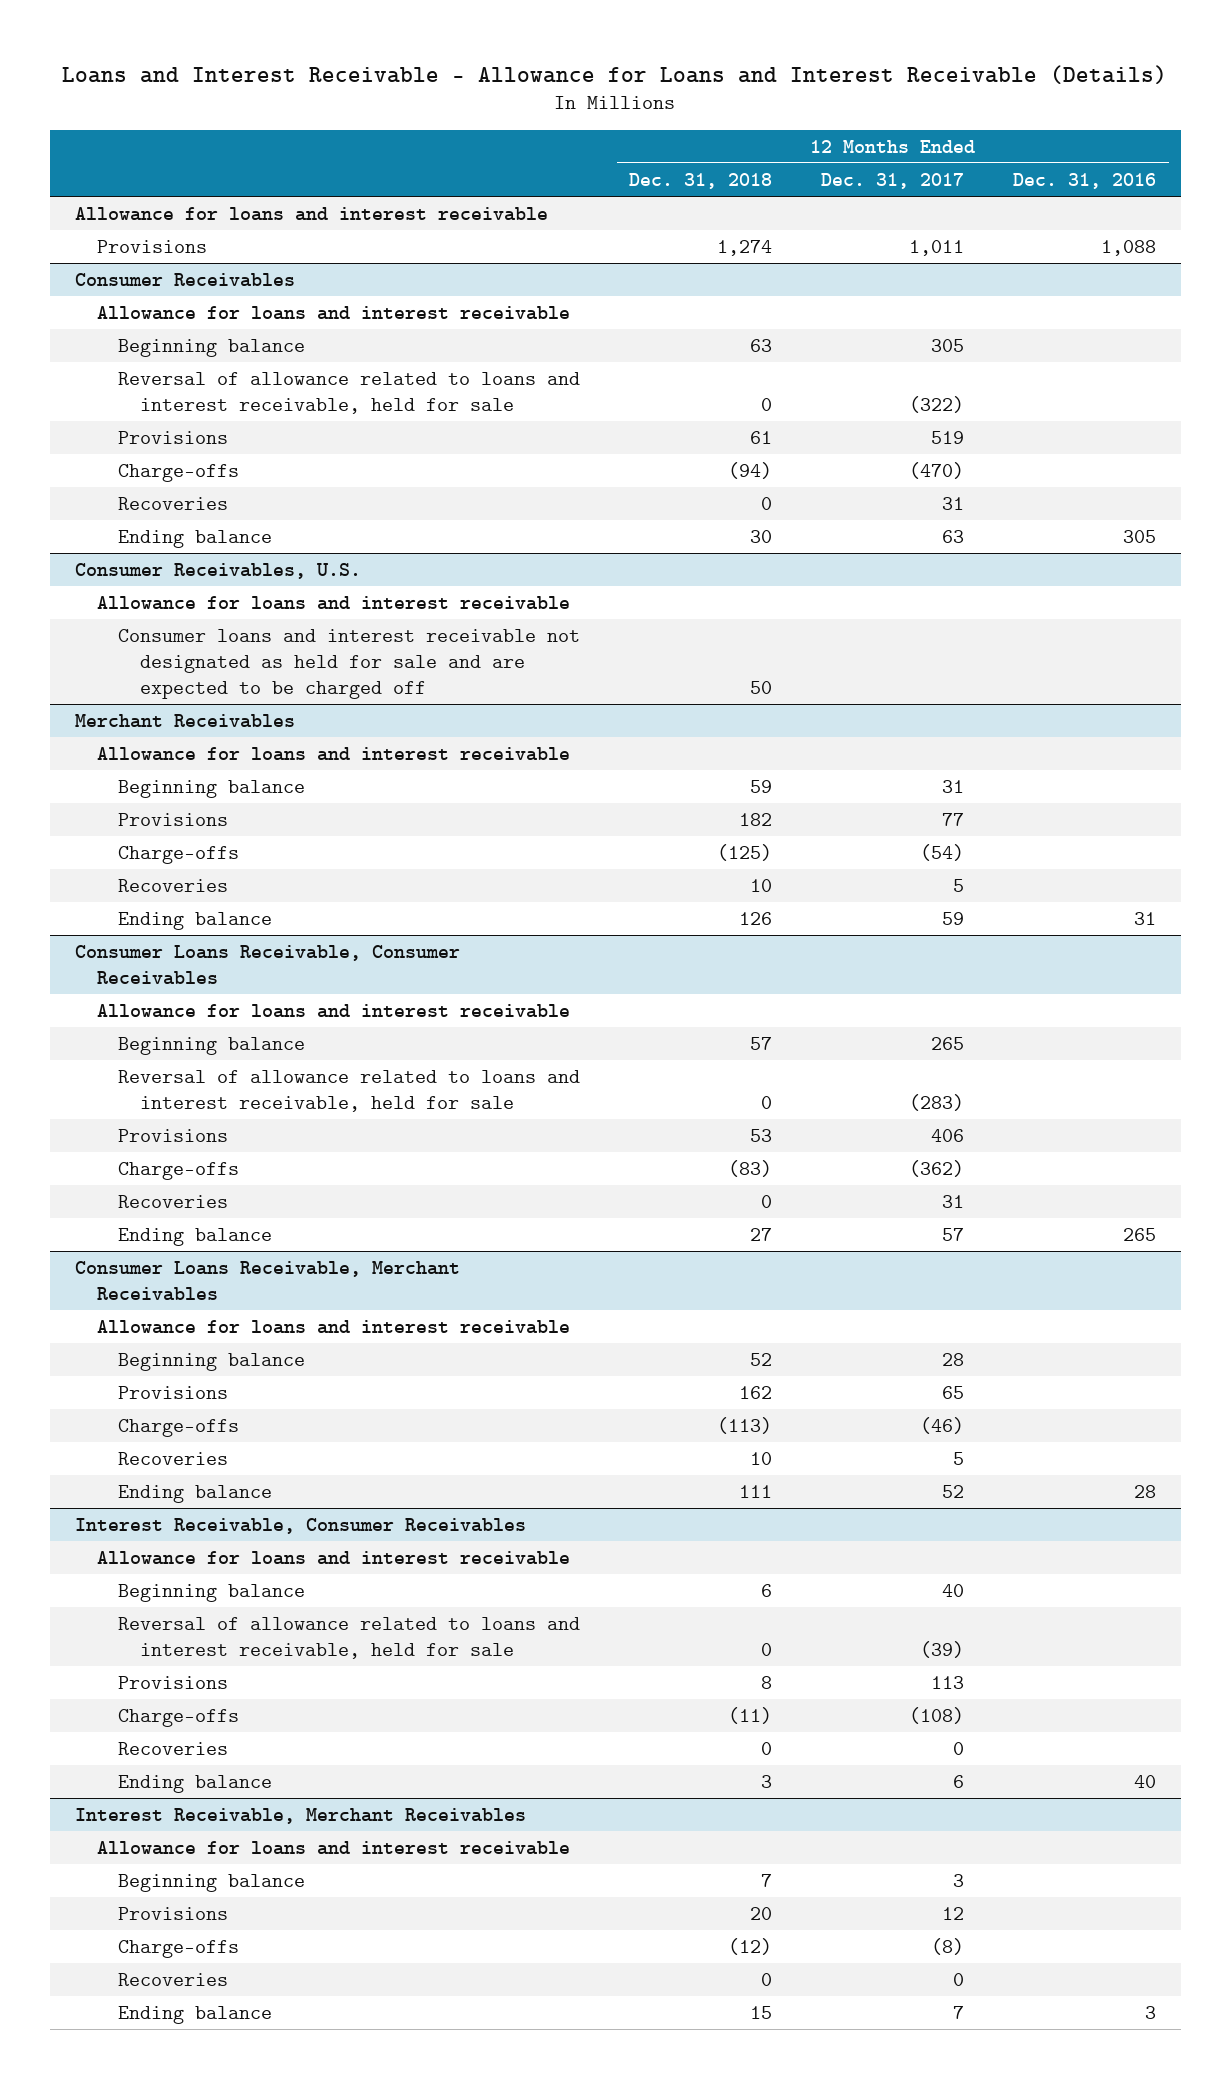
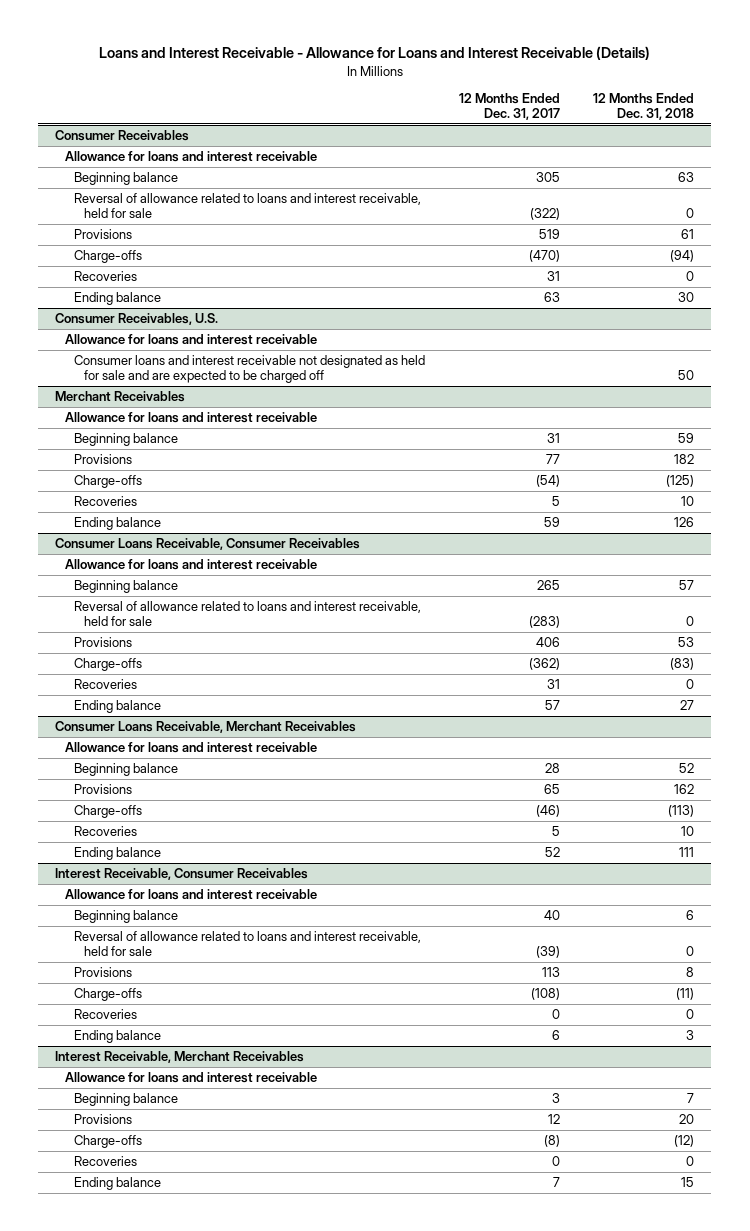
[1013,172,1157,189] Dec. 31, 2016 -> none
[74,206,548,221] Allowance for loans and interest receivable -> none
[96,239,207,253] Provisions -> none

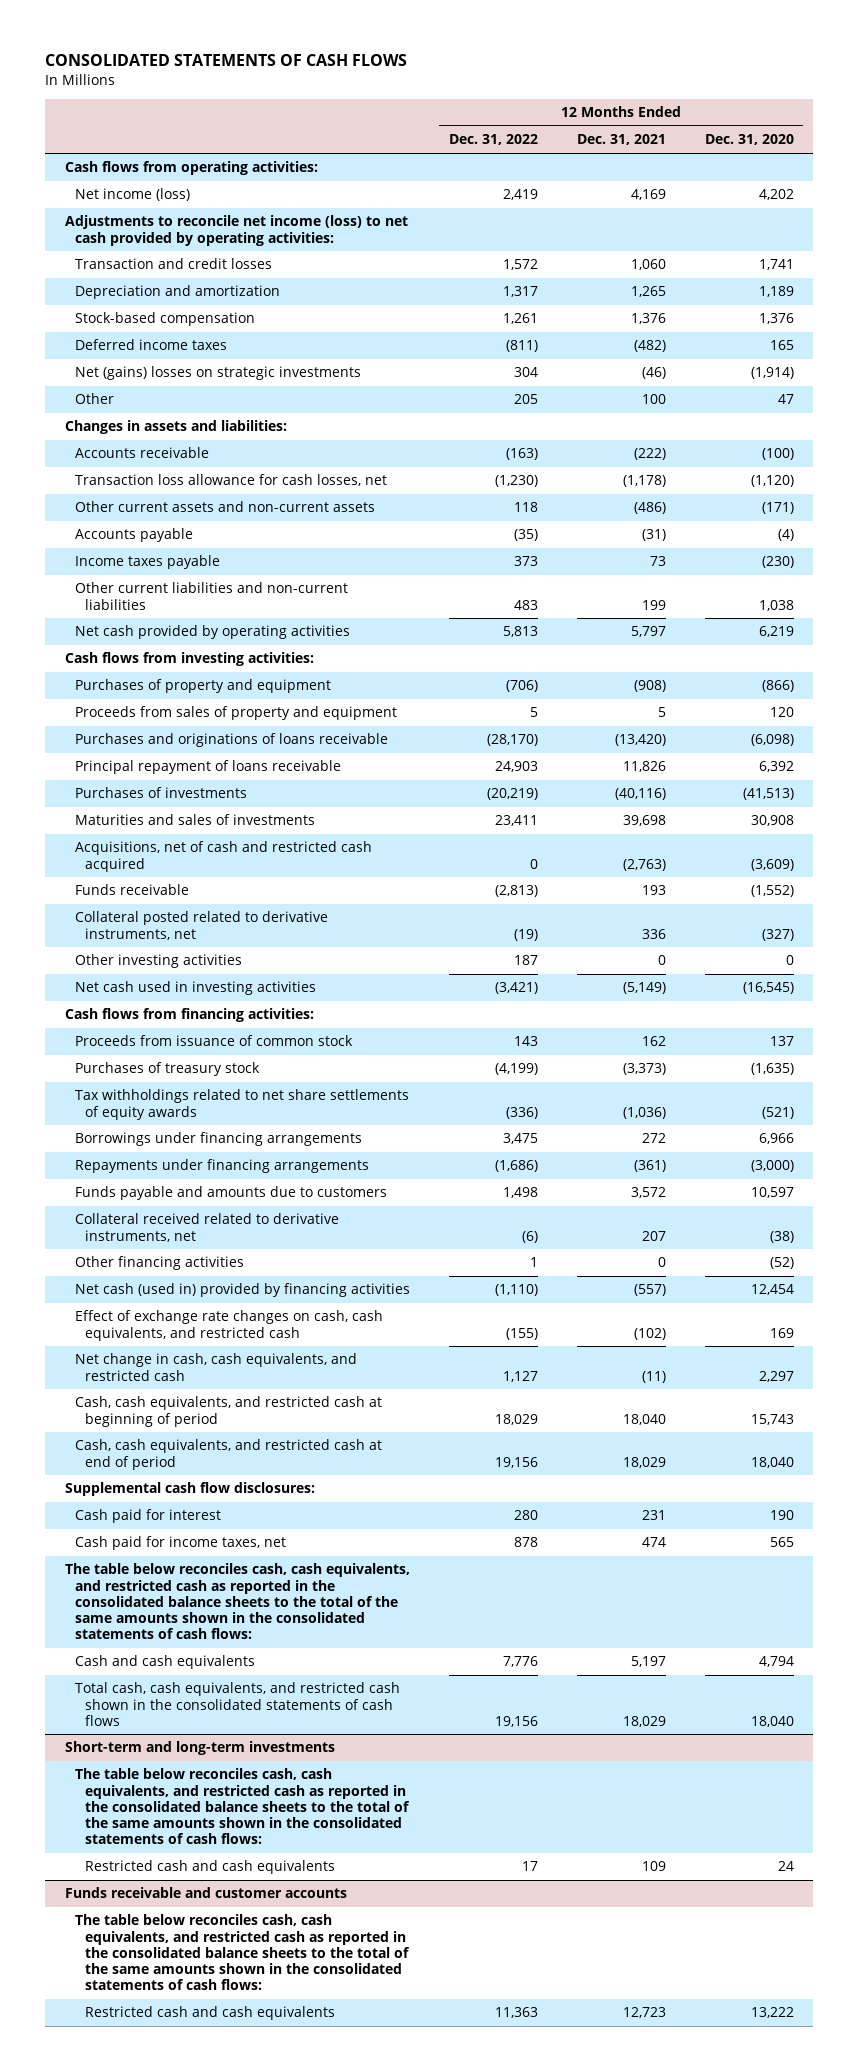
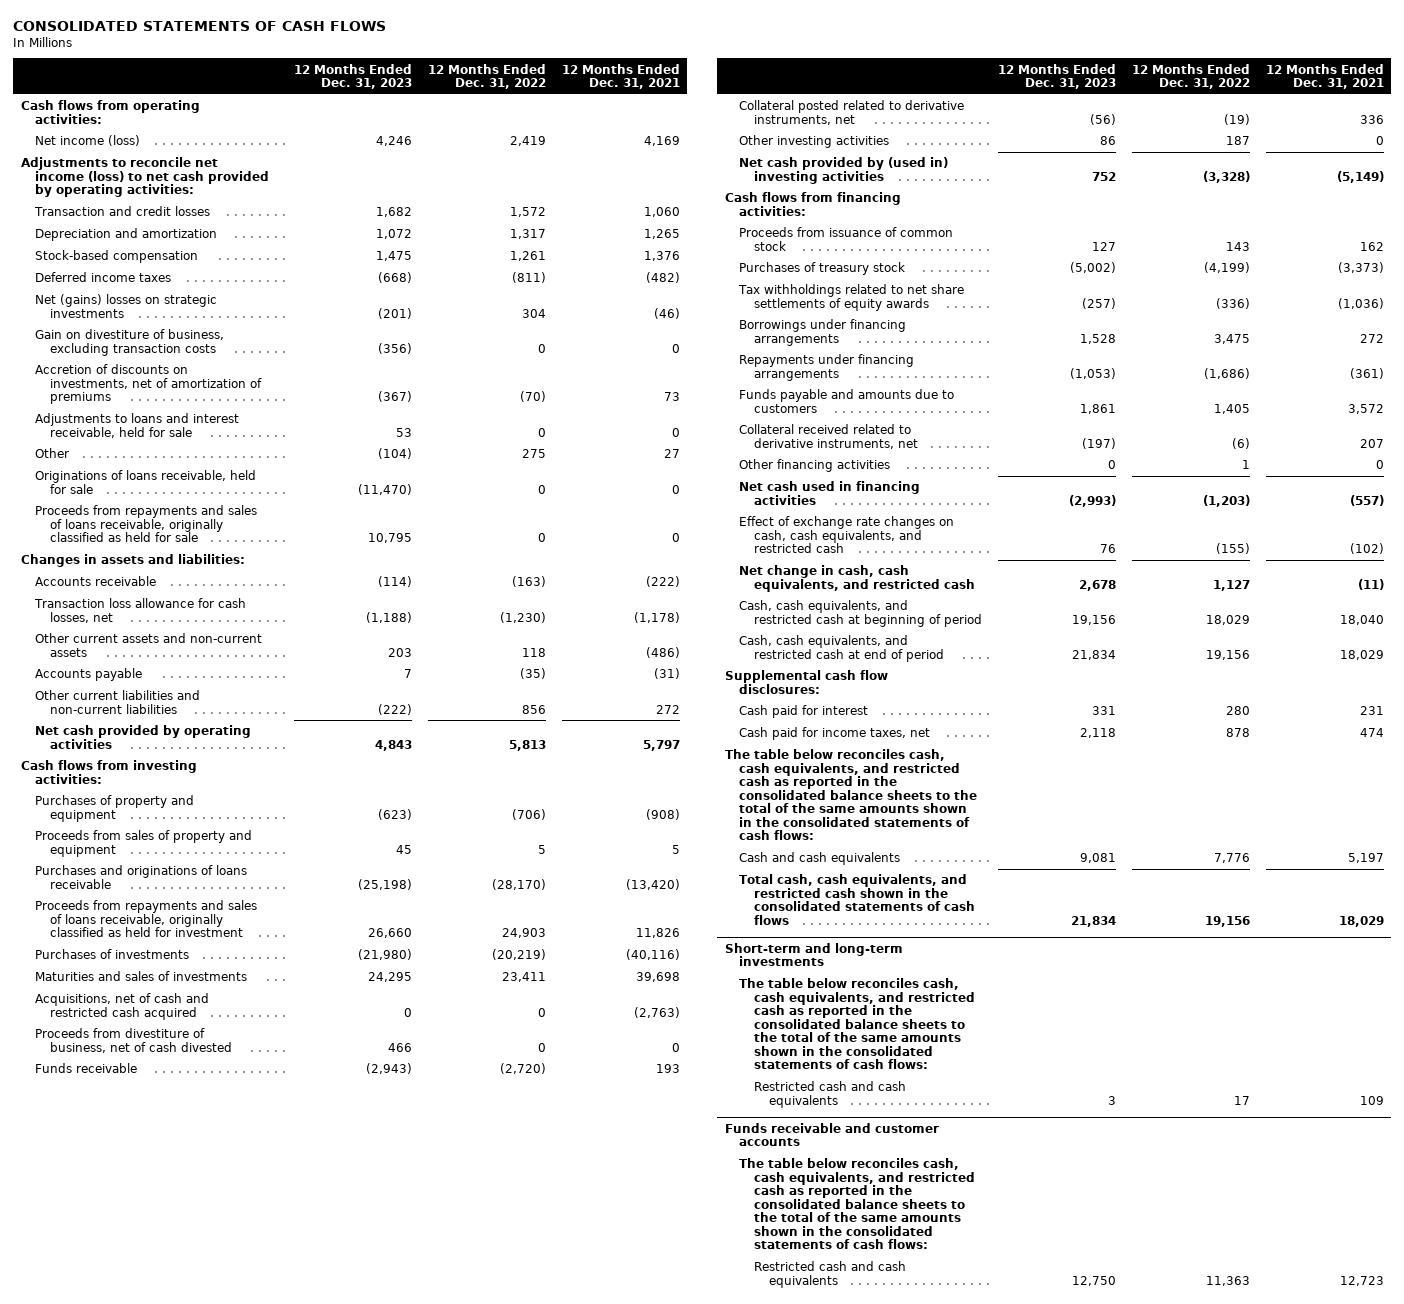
[704,134,794,146] Dec. 31, 2020 -> none
none -> [294,63,413,90] 12 Months Ended Dec. 31, 2023
none -> [35,329,225,356] Gain on divestiture of business, excluding transaction costs
none -> [35,364,263,405] Accretion of discounts on investments, net of amortization of premiums
none -> [35,413,240,438] Adjustments to loans and interest receivable, held for sale
[513,394,538,405] 205 -> [521,449,546,459] 275
[641,394,666,405] 100 -> [663,449,680,459] 27
none -> [35,470,257,494] Originations of loans receivable, held for sale
none -> [35,505,258,543] Proceeds from repayments and sales of loans receivable, originally classified as held for sale
[74,555,220,570] Income taxes payable -> none
[513,599,538,610] 483 -> [521,704,546,714] 856
[641,599,666,610] 199 -> [655,704,680,714] 272
[74,760,341,775] Principal repayment of loans receivable -> [35,900,258,938] Proceeds from repayments and sales of loans receivable, originally classified as held for investment
none -> [35,1028,233,1053] Proceeds from divestiture of business, net of cash divested
[494,885,538,898] (2,813) -> [499,1063,546,1075] (2,720)
[74,981,316,996] Net cash used in investing activities -> [739,157,949,184] Net cash provided by (used in) investing activities
[494,982,538,995] (3,421) -> [1202,170,1250,183] (3,328)
[502,1187,538,1199] 1,498 -> [1213,403,1250,414] 1,405
[74,1283,410,1298] Net cash (used in) provided by financing activities -> [739,481,921,505] Net cash used in financing activities
[494,1284,538,1297] (1,110) -> [1202,494,1250,507] (1,203)

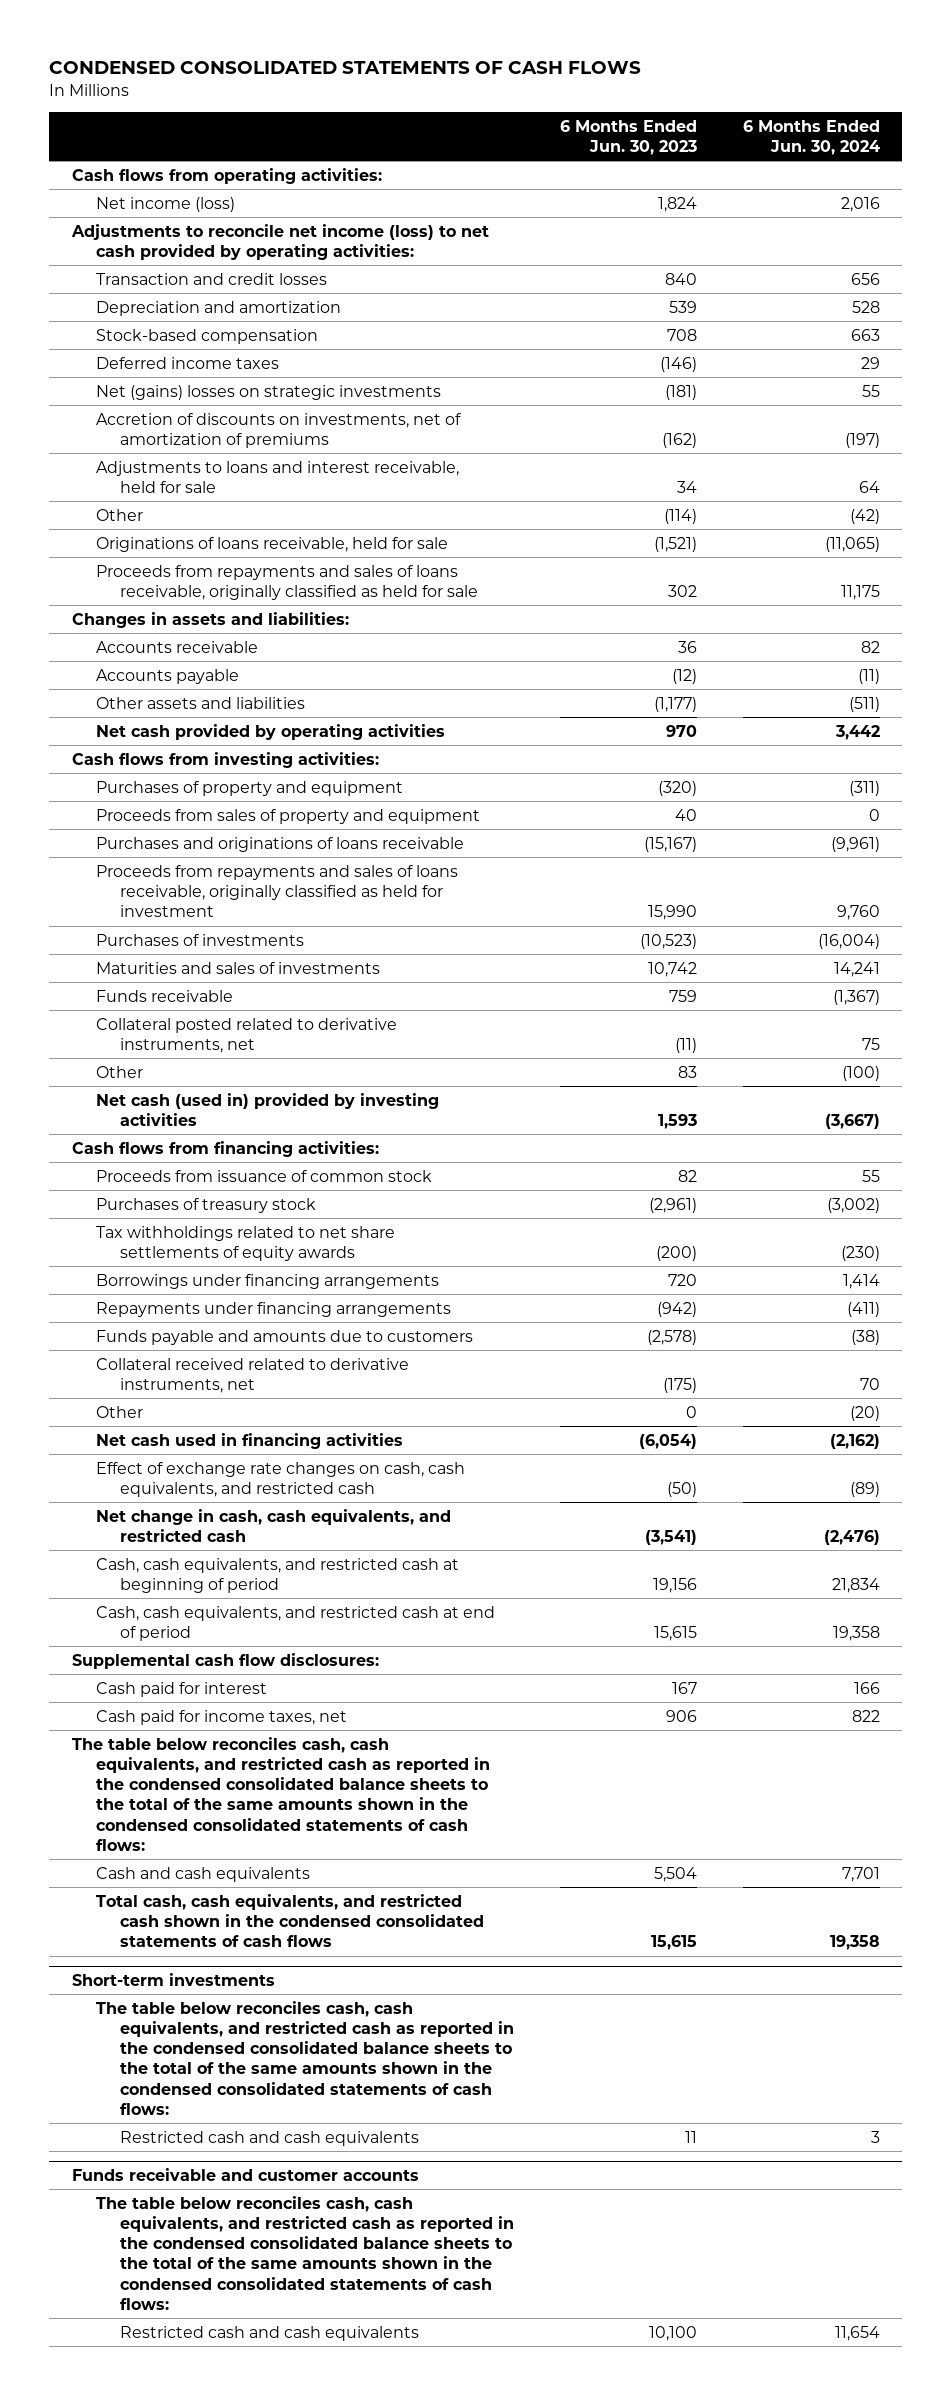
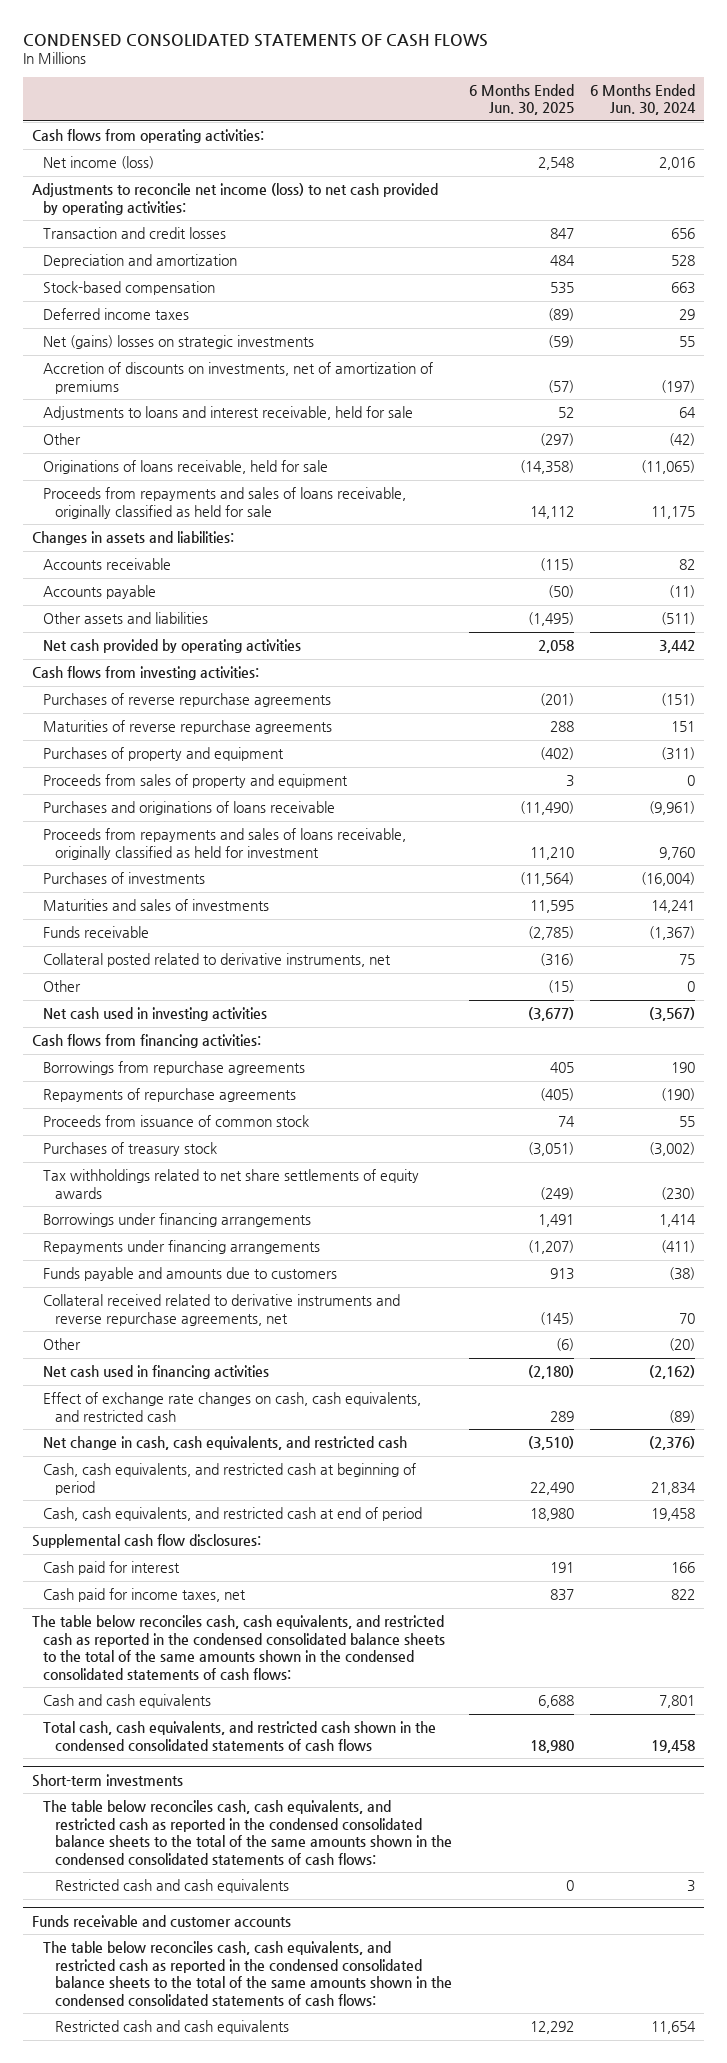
[559,119,697,155] 6 Months Ended Jun. 30, 2023 -> none
none -> [468,83,574,116] 6 Months Ended Jun. 30, 2025
none -> [43,693,332,708] Purchases of reverse repurchase agreements
none -> [43,720,333,735] Maturities of reverse repurchase agreements
[841,1065,880,1081] (100) -> [687,981,696,993] 0
[96,1092,440,1126] Net cash (used in) provided by investing activities -> [43,1007,268,1022] Net cash used in investing activities
[824,1113,880,1129] (3,667) -> [649,1007,696,1022] (3,567)
none -> [43,1061,306,1076] Borrowings from repurchase agreements
none -> [43,1088,297,1103] Repayments of repurchase agreements
[96,1357,410,1393] Collateral received related to derivative instruments, net -> [43,1294,401,1326] Collateral received related to derivative instruments and reverse repurchase agreements, net
[823,1529,880,1545] (2,476) -> [649,1436,696,1451] (2,376)
[832,1625,880,1641] 19,358 -> [651,1508,696,1522] 19,458
[841,1866,880,1882] 7,701 -> [659,1695,696,1709] 7,801
[829,1935,880,1951] 19,358 -> [651,1739,696,1753] 19,458

